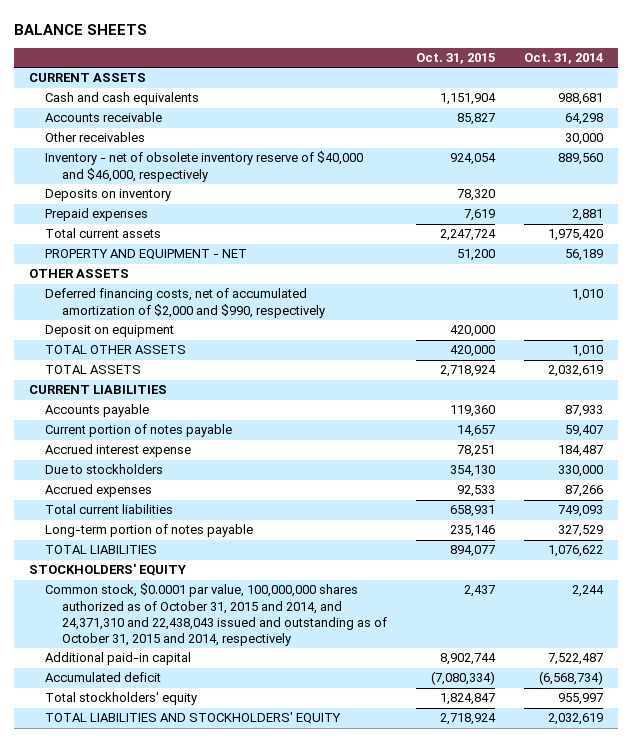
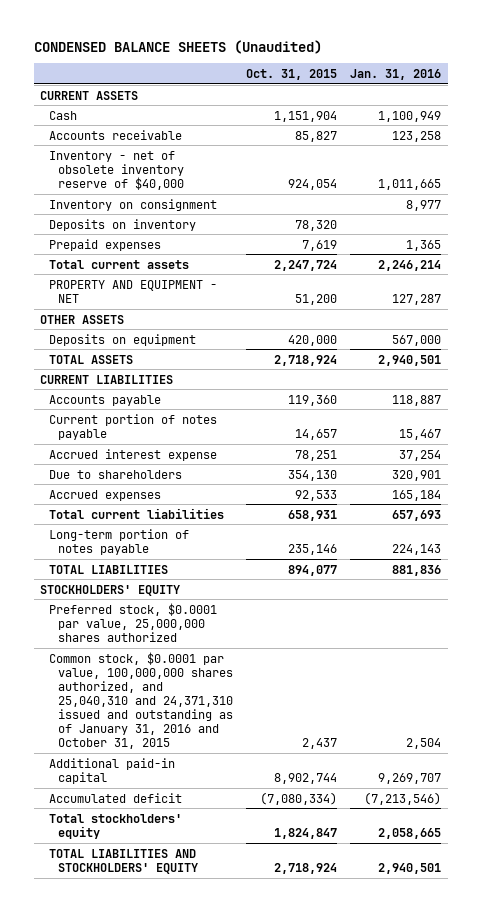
[14,23,148,35] BALANCE SHEETS -> [33,39,322,54] CONDENSED BALANCE SHEETS (Unaudited)
[524,53,604,65] Oct. 31, 2014 -> none
none -> [350,68,442,80] Jan. 31, 2016
[45,92,200,106] Cash and cash equivalents -> [49,110,78,120] Cash
[45,132,146,143] Other receivables -> none
[45,151,364,182] Inventory - net of obsolete inventory reserve of $40,000 and $46,000, respectively -> [49,150,185,190] Inventory - net of obsolete inventory reserve of $40,000
none -> [49,198,218,211] Inventory on consignment
[45,288,325,318] Deferred financing costs, net of accumulated amortization of $2,000 and $990, respectively -> none
[45,345,187,355] TOTAL OTHER ASSETS -> none
[45,325,175,338] Deposit on equipment -> [49,333,197,346] Deposits on equipment
[45,464,164,475] Due to stockholders -> [49,469,183,479] Due to shareholders
none -> [49,602,218,642] Preferred stock, $0.0001 par value, 25,000,000 shares authorized
[45,583,387,646] Common stock, $0.0001 par value, 100,000,000 shares authorized as of October 31, 2015 and 2014, and 24,371,310 and 22,438,043 issued and outstanding as of October 31, 2015 and 2014, respectively -> [49,651,234,750] Common stock, $0.0001 par value, 100,000,000 shares authorized, and 25,040,310 and 24,371,310 issued and outstanding as of January 31, 2016 and October 31, 2015

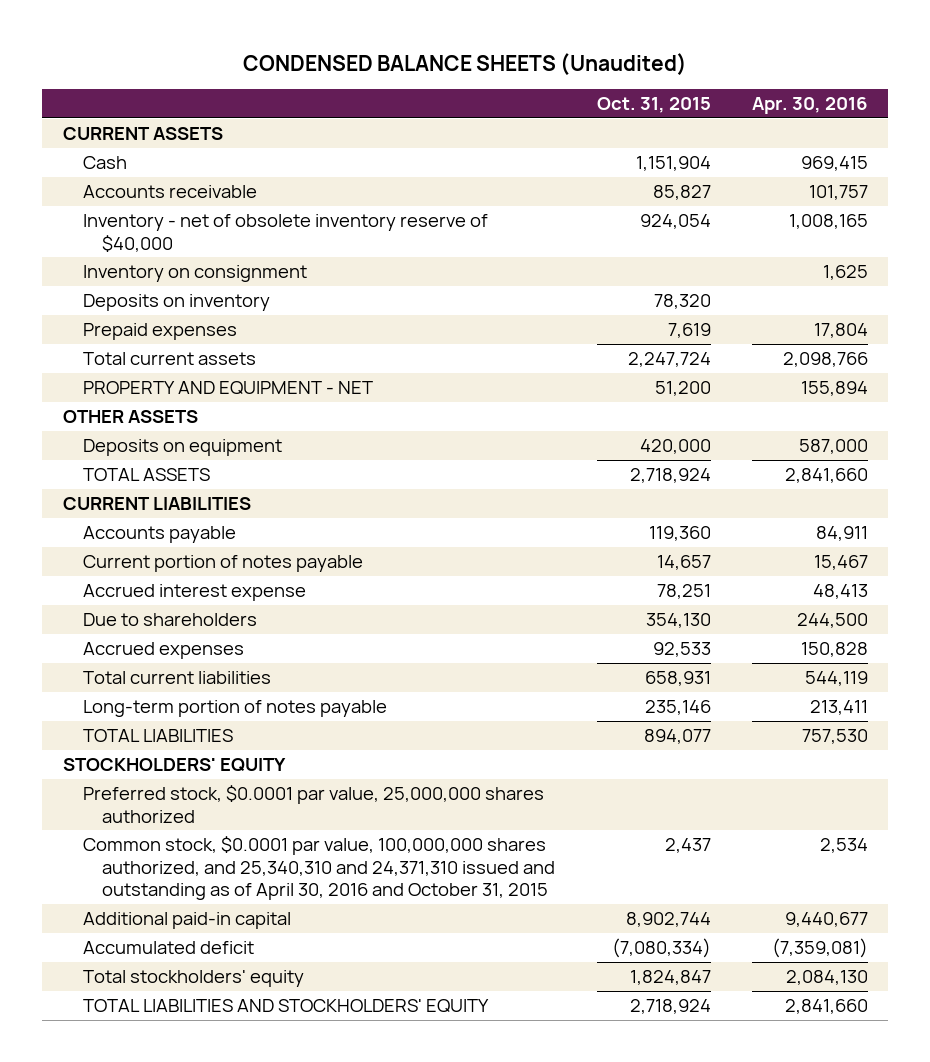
[350,68,442,80] Jan. 31, 2016 -> none
none -> [751,97,868,115] Apr. 30, 2016
[49,651,234,750] Common stock, $0.0001 par value, 100,000,000 shares authorized, and 25,040,310 and 24,371,310 issued and outstanding as of January 31, 2016 and October 31, 2015 -> [82,836,556,901] Common stock, $0.0001 par value, 100,000,000 shares authorized, and 25,340,310 and 24,371,310 issued and outstanding as of April 30, 2016 and October 31, 2015

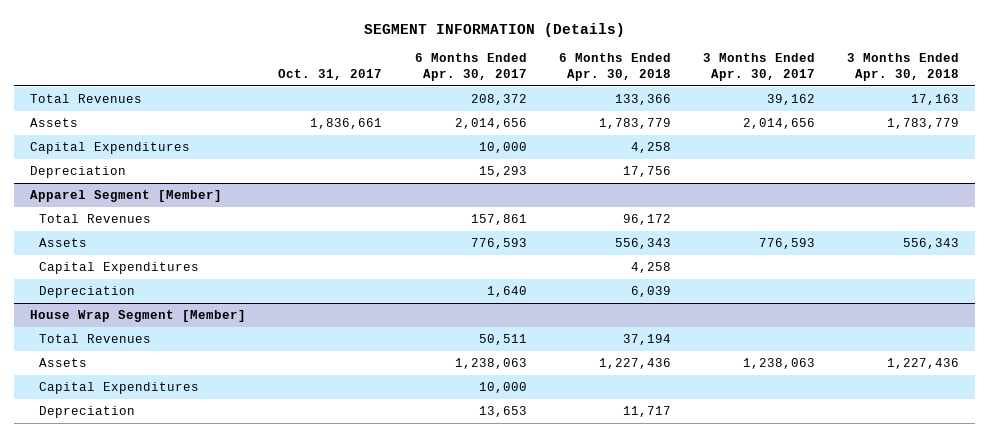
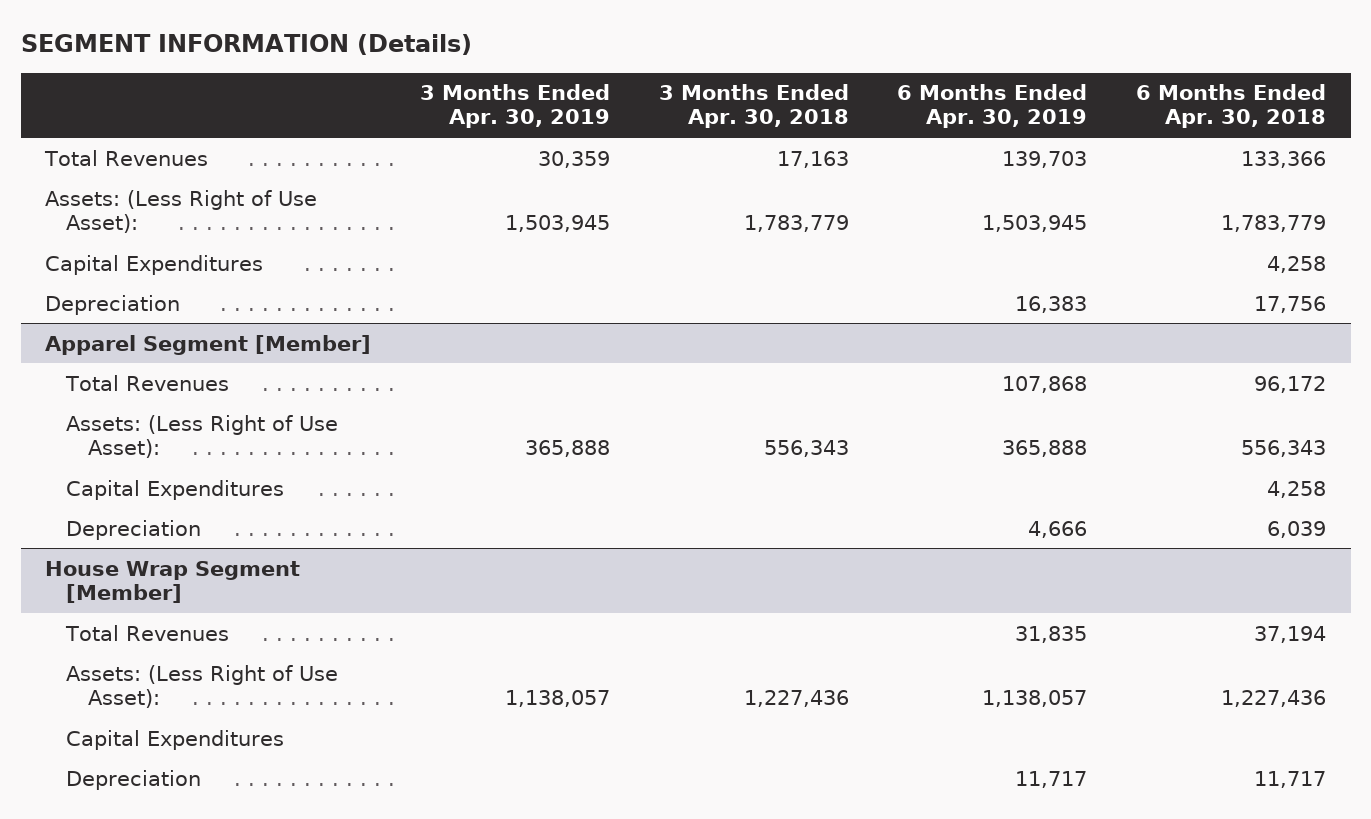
[278,69,383,81] Oct. 31, 2017 -> none
[414,53,527,82] 6 Months Ended Apr. 30, 2017 -> none
[703,53,816,82] 3 Months Ended Apr. 30, 2017 -> none
none -> [419,84,610,129] 3 Months Ended Apr. 30, 2019
none -> [897,84,1088,129] 6 Months Ended Apr. 30, 2019
[30,118,79,128] Assets -> [45,189,318,233] Assets: (Less Right of Use Asset):
[39,238,88,248] Assets -> [66,414,339,458] Assets: (Less Right of Use Asset):
[39,358,88,368] Assets -> [66,664,339,708] Assets: (Less Right of Use Asset):

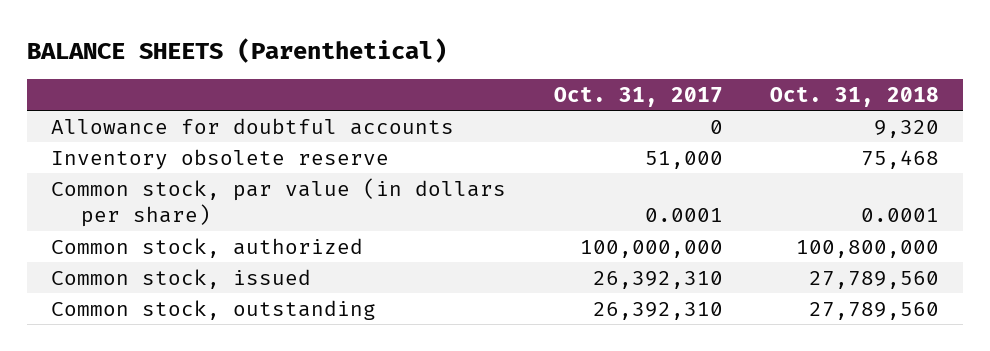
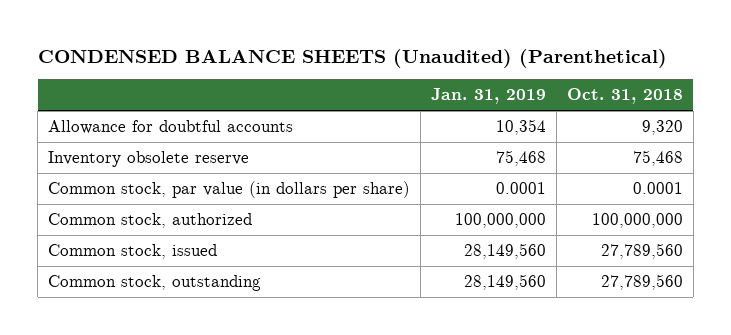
[27,37,448,63] BALANCE SHEETS (Parenthetical) -> [37,48,667,68] CONDENSED BALANCE SHEETS (Unaudited) (Parenthetical)
[553,86,723,107] Oct. 31, 2017 -> none
none -> [431,88,547,105] Jan. 31, 2019
[796,239,940,258] 100,800,000 -> [592,213,684,229] 100,000,000

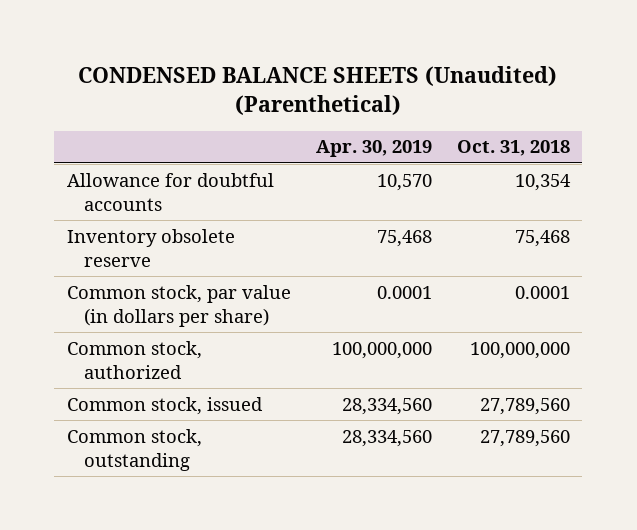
[431,88,547,105] Jan. 31, 2019 -> none
none -> [315,140,432,158] Apr. 30, 2019
[642,120,684,136] 9,320 -> [514,173,571,191] 10,354

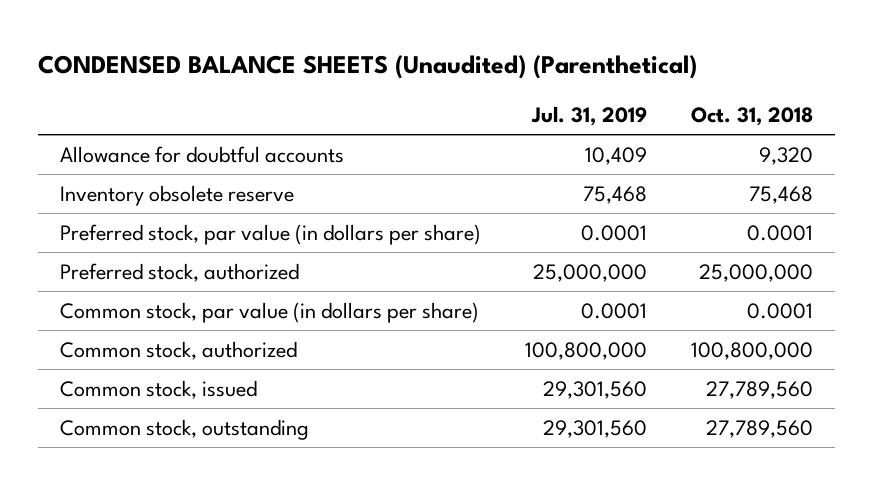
[315,140,432,158] Apr. 30, 2019 -> none
none -> [531,105,648,126] Jul. 31, 2019
[514,173,571,191] 10,354 -> [759,146,814,165] 9,320
none -> [60,223,482,245] Preferred stock, par value (in dollars per share)
none -> [60,262,300,282] Preferred stock, authorized
[469,341,570,359] 100,000,000 -> [691,341,814,360] 100,800,000

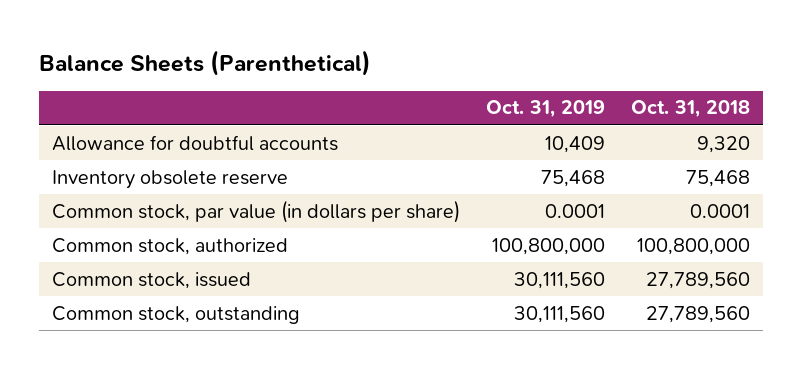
[38,54,698,79] CONDENSED BALANCE SHEETS (Unaudited) (Parenthetical) -> [39,49,372,76] Balance Sheets (Parenthetical)
[531,105,648,126] Jul. 31, 2019 -> none
none -> [486,100,606,119] Oct. 31, 2019
[60,223,482,245] Preferred stock, par value (in dollars per share) -> none
[60,262,300,282] Preferred stock, authorized -> none

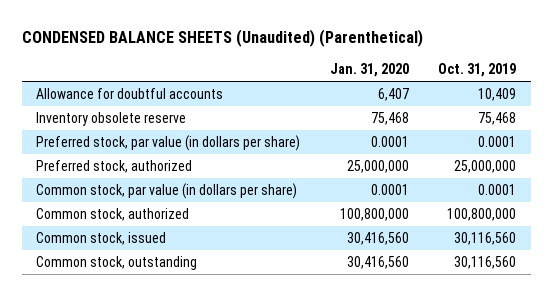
[39,49,372,76] Balance Sheets (Parenthetical) -> [21,29,423,48] CONDENSED BALANCE SHEETS (Unaudited) (Parenthetical)
[630,100,750,119] Oct. 31, 2018 -> none
none -> [329,63,409,78] Jan. 31, 2020
none -> [36,134,301,151] Preferred stock, par value (in dollars per share)
none -> [36,159,193,173] Preferred stock, authorized
[514,271,606,289] 30,111,560 -> [454,231,517,245] 30,116,560
[514,305,606,323] 30,111,560 -> [454,255,517,269] 30,116,560

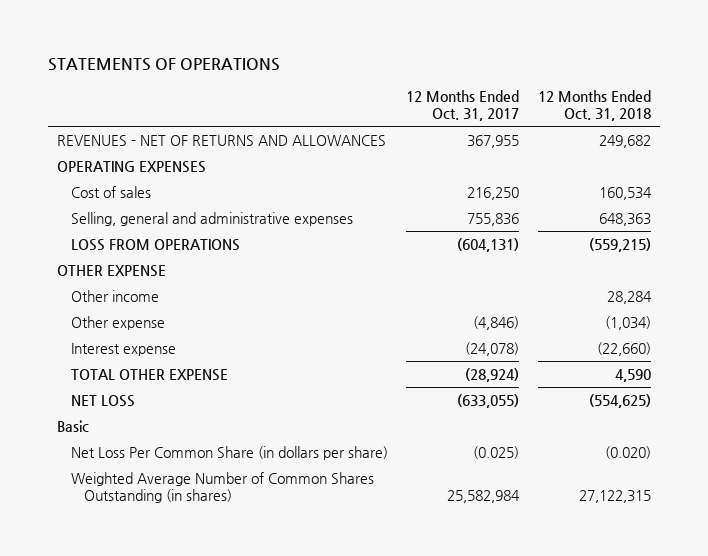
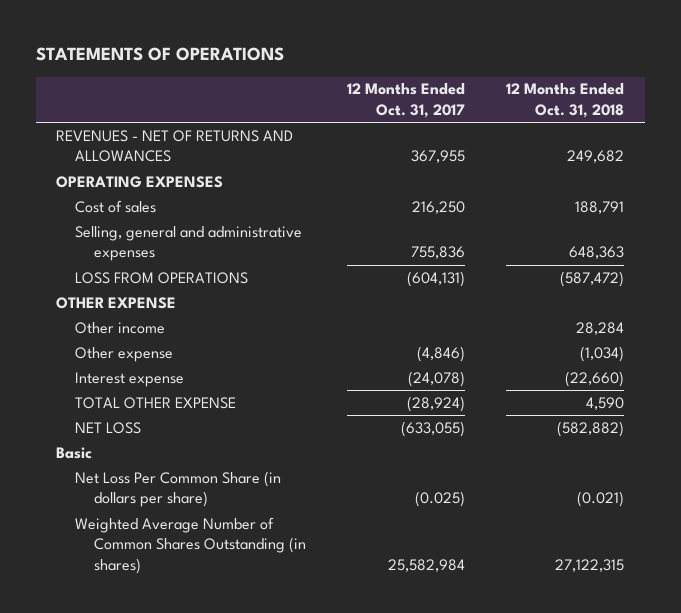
[598,186,652,200] 160,534 -> [575,200,625,214] 188,791
[588,237,651,252] (559,215) -> [560,270,625,287] (587,472)
[588,393,651,408] (554,625) -> [557,420,625,437] (582,882)
[604,445,651,459] (0.020) -> [577,491,625,508] (0.021)

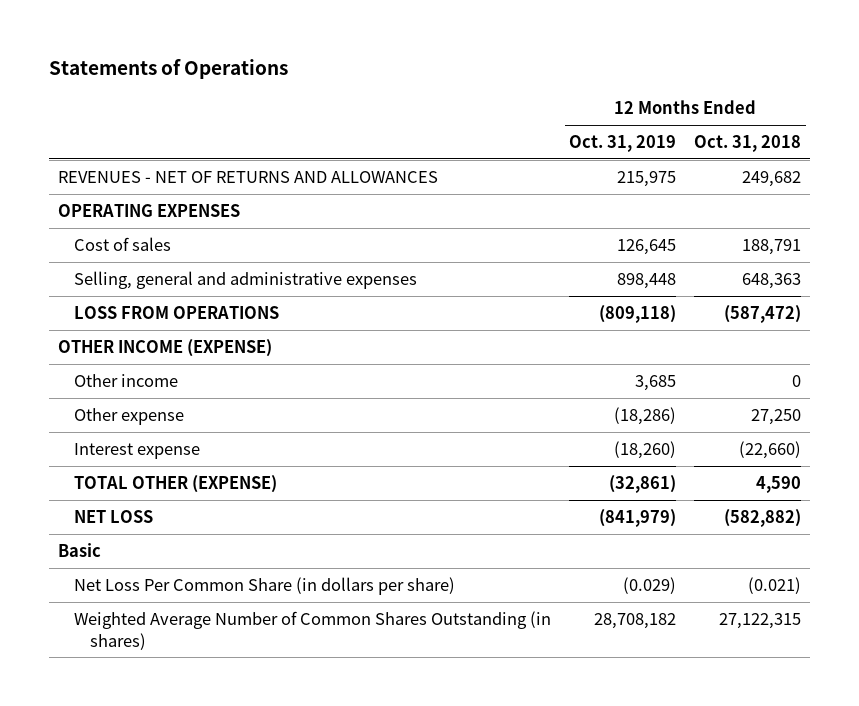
[35,47,284,62] STATEMENTS OF OPERATIONS -> [48,58,288,79] Statements of Operations
[347,83,466,118] 12 Months Ended Oct. 31, 2017 -> none
none -> [569,134,677,152] Oct. 31, 2019
[56,296,177,309] OTHER EXPENSE -> [57,338,272,357] OTHER INCOME (EXPENSE)
[576,321,625,335] 28,284 -> [792,374,802,387] 0
[580,345,625,362] (1,034) -> [751,408,802,425] 27,250
[75,396,237,409] TOTAL OTHER EXPENSE -> [73,474,277,493] TOTAL OTHER (EXPENSE)

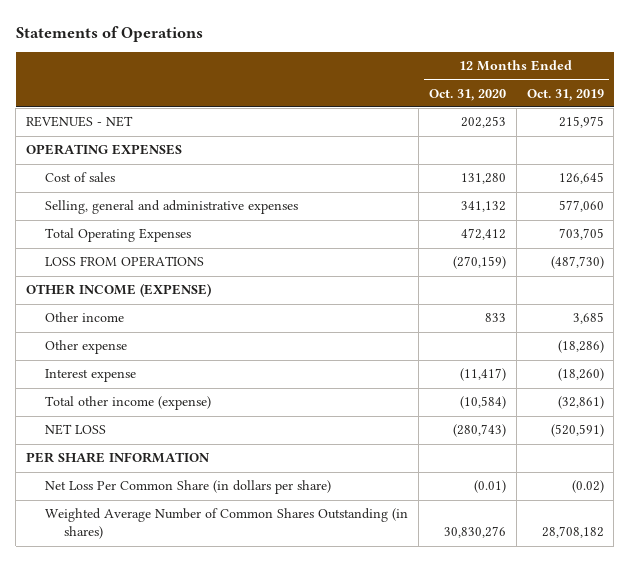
[694,134,802,152] Oct. 31, 2018 -> none
none -> [428,88,506,101] Oct. 31, 2020
[57,170,438,183] REVENUES - NET OF RETURNS AND ALLOWANCES -> [26,116,134,128] REVENUES - NET
[617,272,677,289] 898,448 -> [558,200,604,213] 577,060
none -> [44,228,191,243] Total Operating Expenses
[599,304,677,323] (809,118) -> [550,256,604,270] (487,730)
[57,542,101,557] Basic -> none
[73,474,277,493] TOTAL OTHER (EXPENSE) -> [44,396,211,411] Total other income (expense)
[599,508,677,527] (841,979) -> [550,424,604,438] (520,591)
none -> [26,452,211,464] PER SHARE INFORMATION
[623,576,677,594] (0.029) -> [571,480,604,494] (0.02)

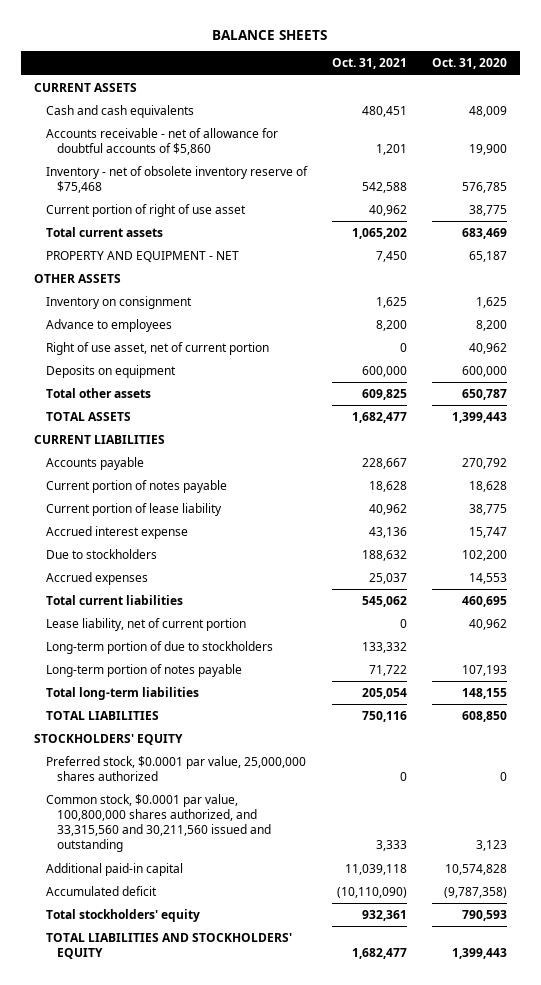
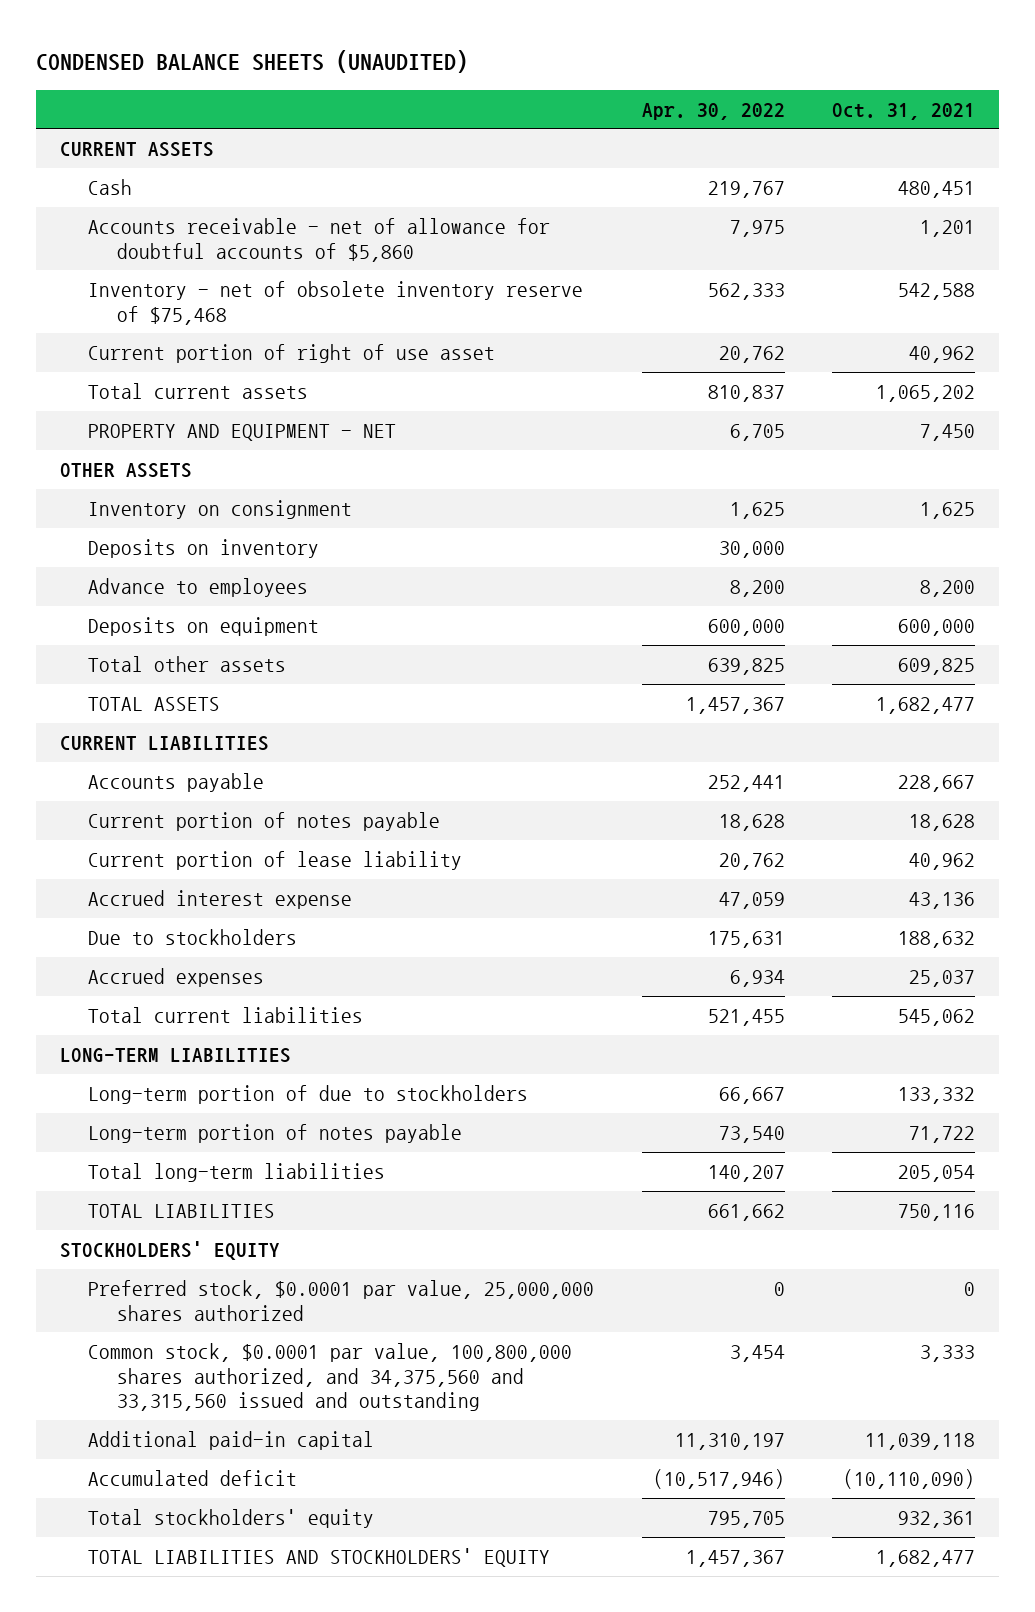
[212,29,328,40] BALANCE SHEETS -> [36,49,469,73] CONDENSED BALANCE SHEETS (UNAUDITED)
[431,58,507,70] Oct. 31, 2020 -> none
none -> [641,102,785,120] Apr. 30, 2022
[45,104,194,118] Cash and cash equivalents -> [88,179,133,196] Cash
none -> [88,539,320,559] Deposits on inventory
[45,341,269,355] Right of use asset, net of current portion -> none
[45,617,246,631] Lease liability, net of current portion -> none
none -> [59,1048,291,1064] LONG-TERM LIABILITIES
[45,793,272,853] Common stock, $0.0001 par value, 100,800,000 shares authorized, and 33,315,560 and 30,211,560 issued and outstanding -> [88,1343,573,1412] Common stock, $0.0001 par value, 100,800,000 shares authorized, and 34,375,560 and 33,315,560 issued and outstanding

